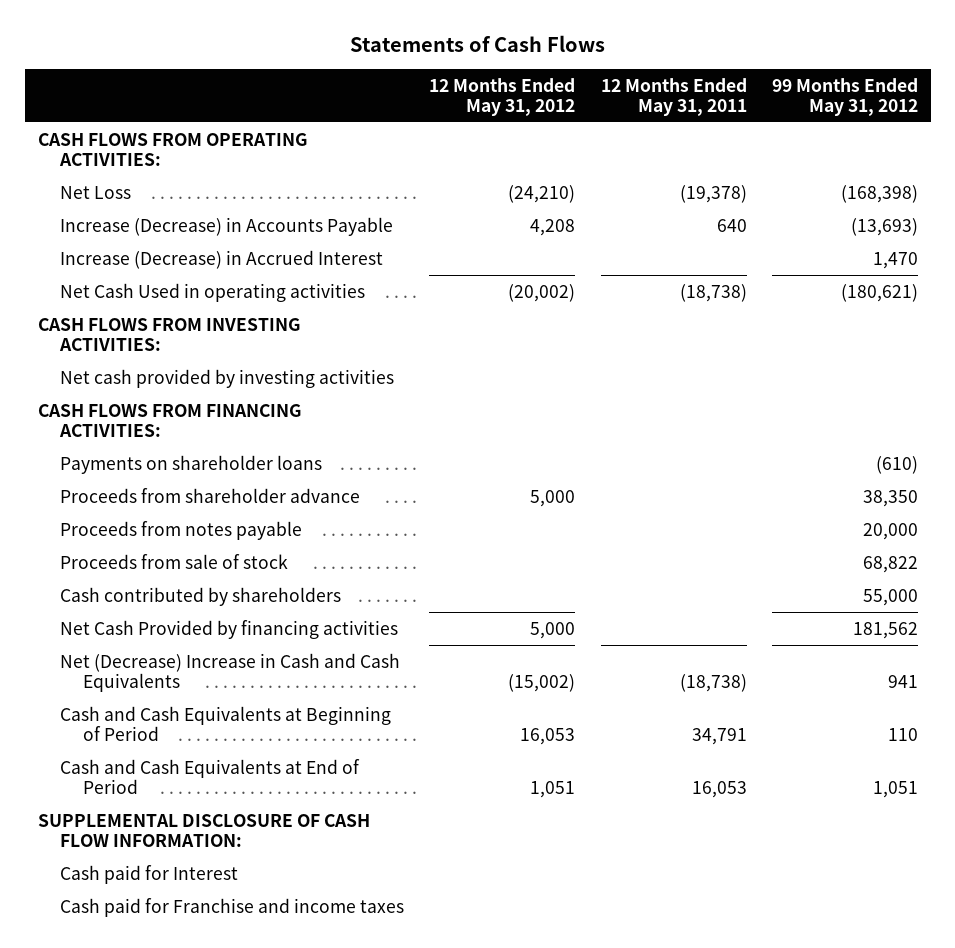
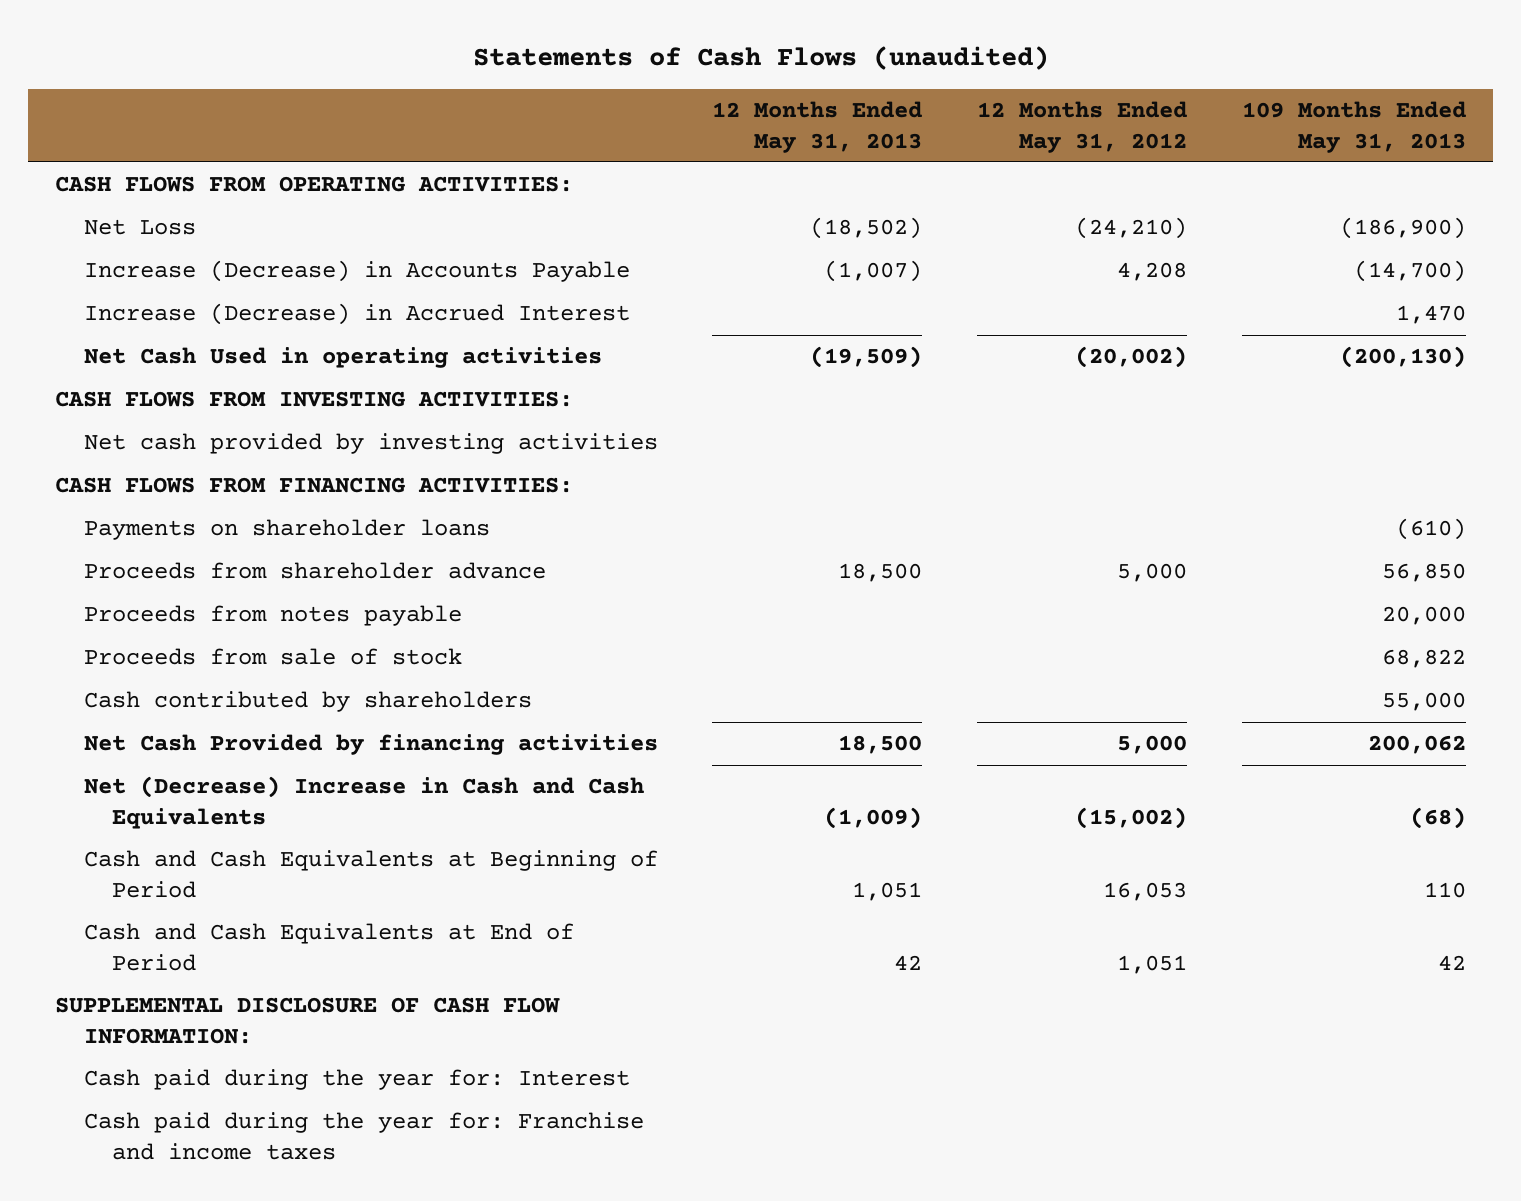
[349,34,605,52] Statements of Cash Flows -> [472,46,1049,71] Statements of Cash Flows (unaudited)
[600,77,747,116] 12 Months Ended May 31, 2011 -> none
[771,77,918,116] 99 Months Ended May 31, 2012 -> none
none -> [712,101,923,153] 12 Months Ended May 31, 2013
none -> [1241,101,1466,153] 109 Months Ended May 31, 2013
[60,864,239,884] Cash paid for Interest -> [83,1069,630,1091] Cash paid during the year for: Interest
[60,897,405,917] Cash paid for Franchise and income taxes -> [83,1112,644,1160] Cash paid during the year for: Franchise and income taxes

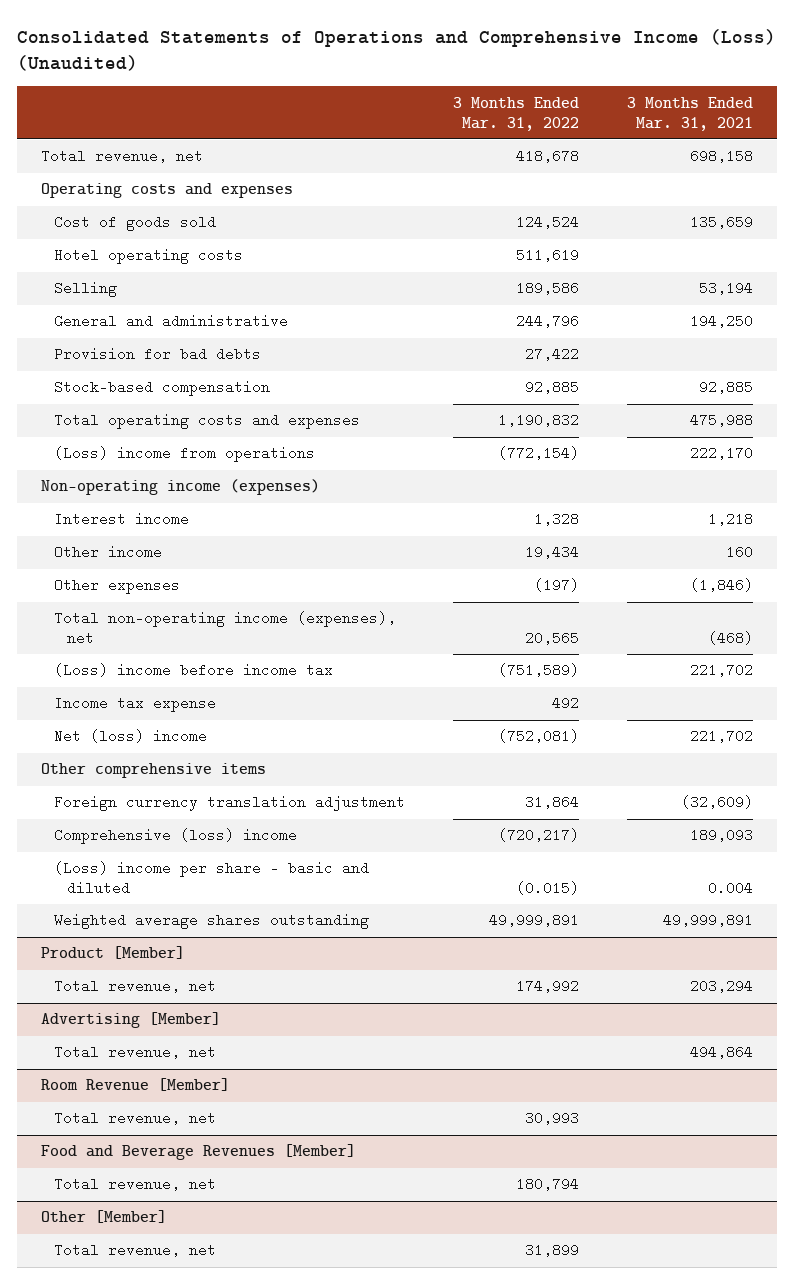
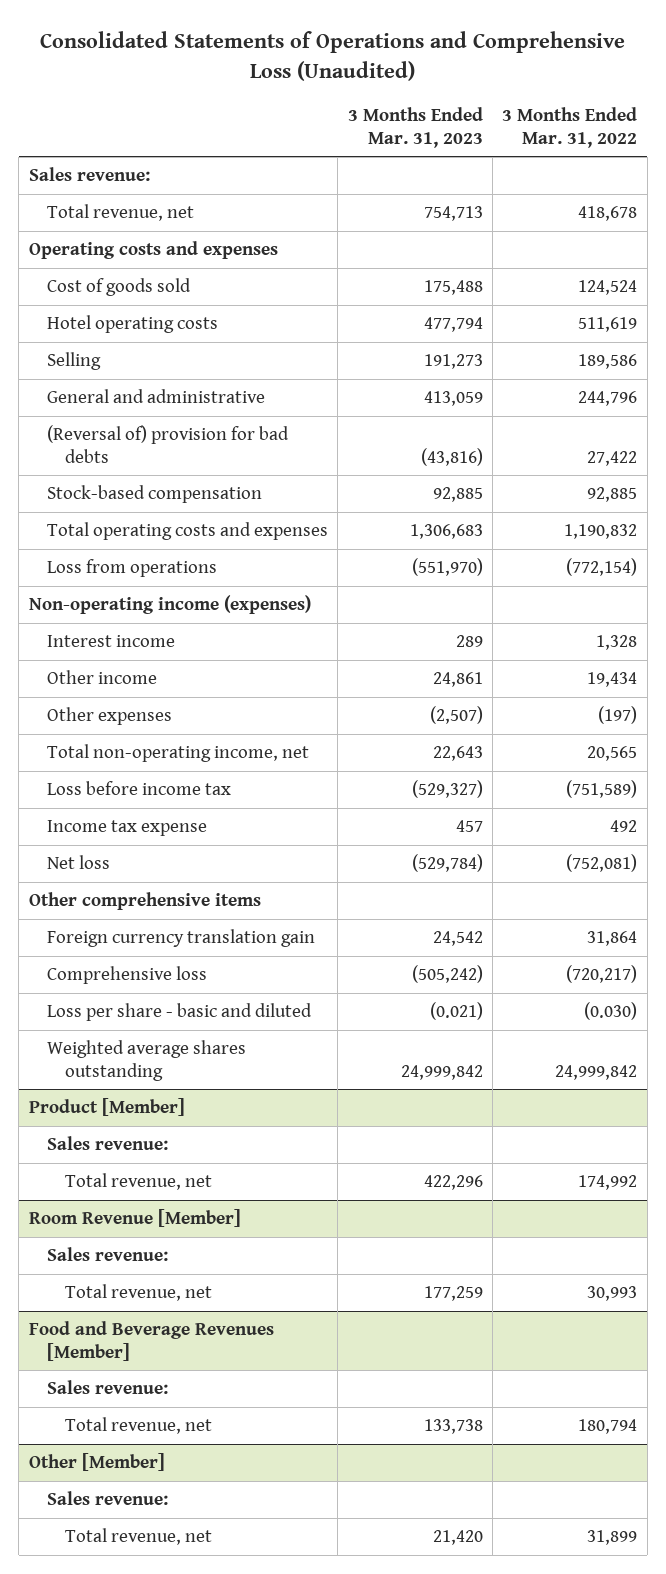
[16,28,776,72] Consolidated Statements of Operations and Comprehensive Income (Loss) (Unaudited) -> [40,31,626,82] Consolidated Statements of Operations and Comprehensive Loss (Unaudited)
[627,96,754,131] 3 Months Ended Mar. 31, 2021 -> none
none -> [347,107,483,149] 3 Months Ended Mar. 31, 2023
none -> [28,167,150,182] Sales revenue:
[53,347,261,362] Provision for bad debts -> [46,425,289,463] (Reversal of) provision for bad debts
[53,446,315,463] (Loss) income from operations -> [46,559,217,578] Loss from operations
[53,611,396,646] Total non-operating income (expenses), net -> [46,744,309,763] Total non-operating income, net
[53,663,333,678] (Loss) income before income tax -> [46,781,231,796] Loss before income tax
[53,729,207,744] Net (loss) income -> [46,855,110,870] Net loss
[53,795,405,812] Foreign currency translation adjustment -> [46,929,315,948] Foreign currency translation gain
[53,828,297,845] Comprehensive (loss) income -> [46,966,207,985] Comprehensive loss
[53,861,369,896] (Loss) income per share - basic and diluted -> [46,1003,312,1022] Loss per share - basic and diluted
[515,881,579,896] (0.015) -> [584,1002,638,1021] (0.030)
[488,913,579,928] 49,999,891 -> [555,1064,638,1080] 24,999,842
none -> [46,1136,168,1151] Sales revenue:
[40,1012,221,1029] Advertising [Member] -> none
[53,1045,216,1060] Total revenue, net -> none
none -> [46,1247,168,1262] Sales revenue:
none -> [46,1380,168,1395] Sales revenue:
none -> [46,1491,168,1506] Sales revenue:

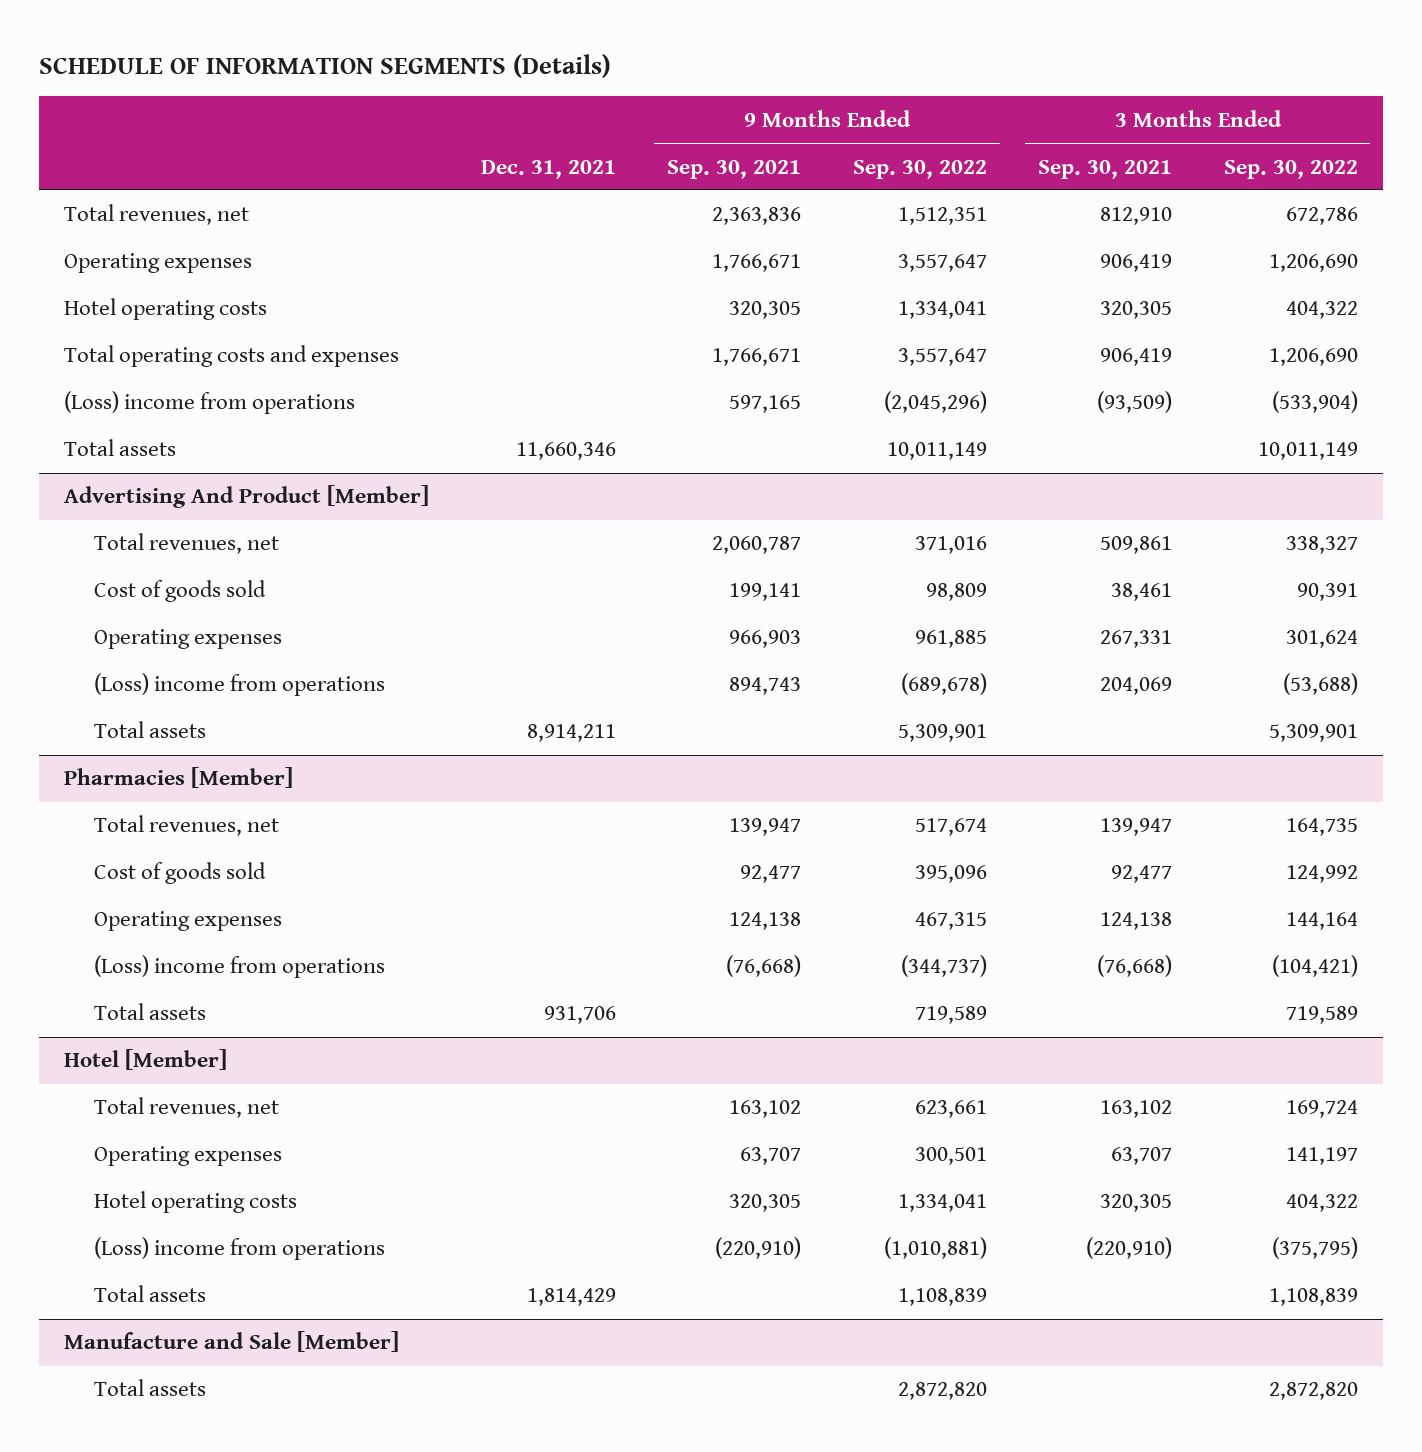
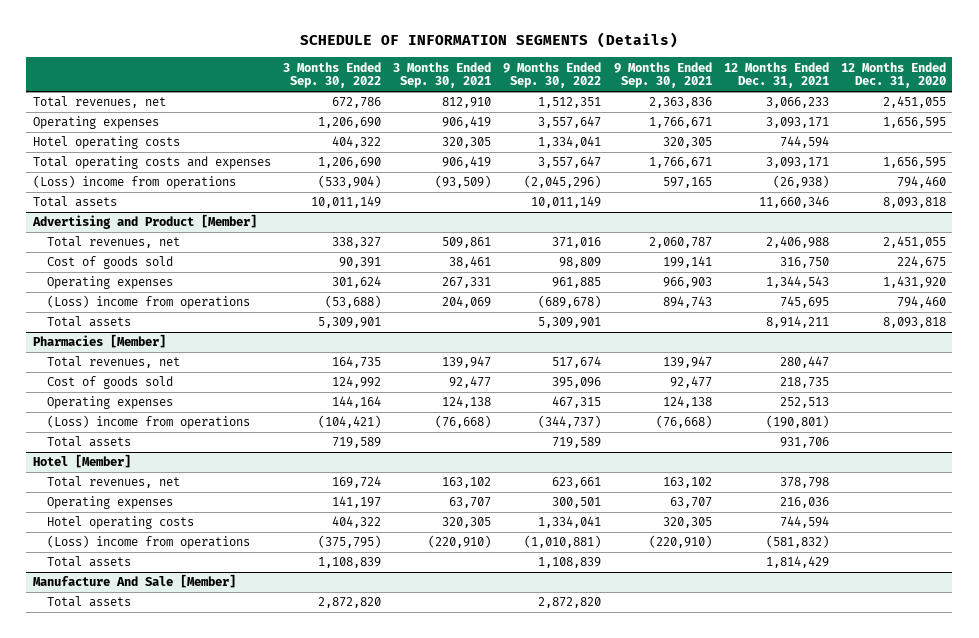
[480,159,616,179] Dec. 31, 2021 -> none
none -> [723,61,829,89] 12 Months Ended Dec. 31, 2021
none -> [840,61,946,89] 12 Months Ended Dec. 31, 2020
[64,485,430,509] Advertising And Product [Member] -> [31,214,257,230] Advertising and Product [Member]
[64,1331,400,1353] Manufacture and Sale [Member] -> [32,574,236,589] Manufacture And Sale [Member]

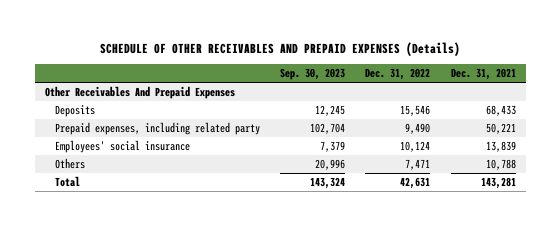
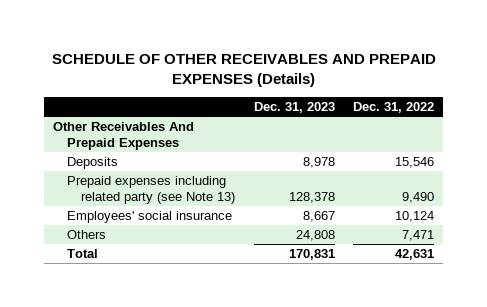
[280,68,346,81] Sep. 30, 2023 -> none
[450,68,516,81] Dec. 31, 2021 -> none
none -> [253,102,335,114] Dec. 31, 2023
[55,122,261,136] Prepaid expenses, including related party -> [67,176,236,204] Prepaid expenses including related party (see Note 13)

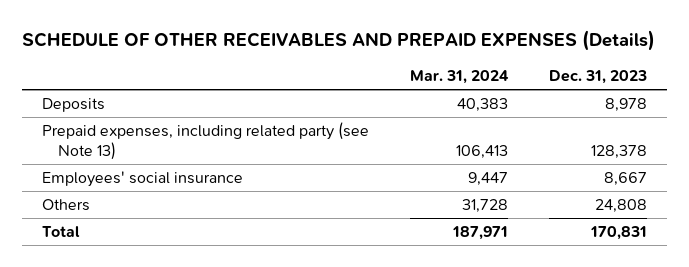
[353,102,435,114] Dec. 31, 2022 -> none
none -> [410,70,510,85] Mar. 31, 2024
[52,122,194,150] Other Receivables And Prepaid Expenses -> none
[67,176,236,204] Prepaid expenses including related party (see Note 13) -> [42,121,370,160] Prepaid expenses, including related party (see Note 13)

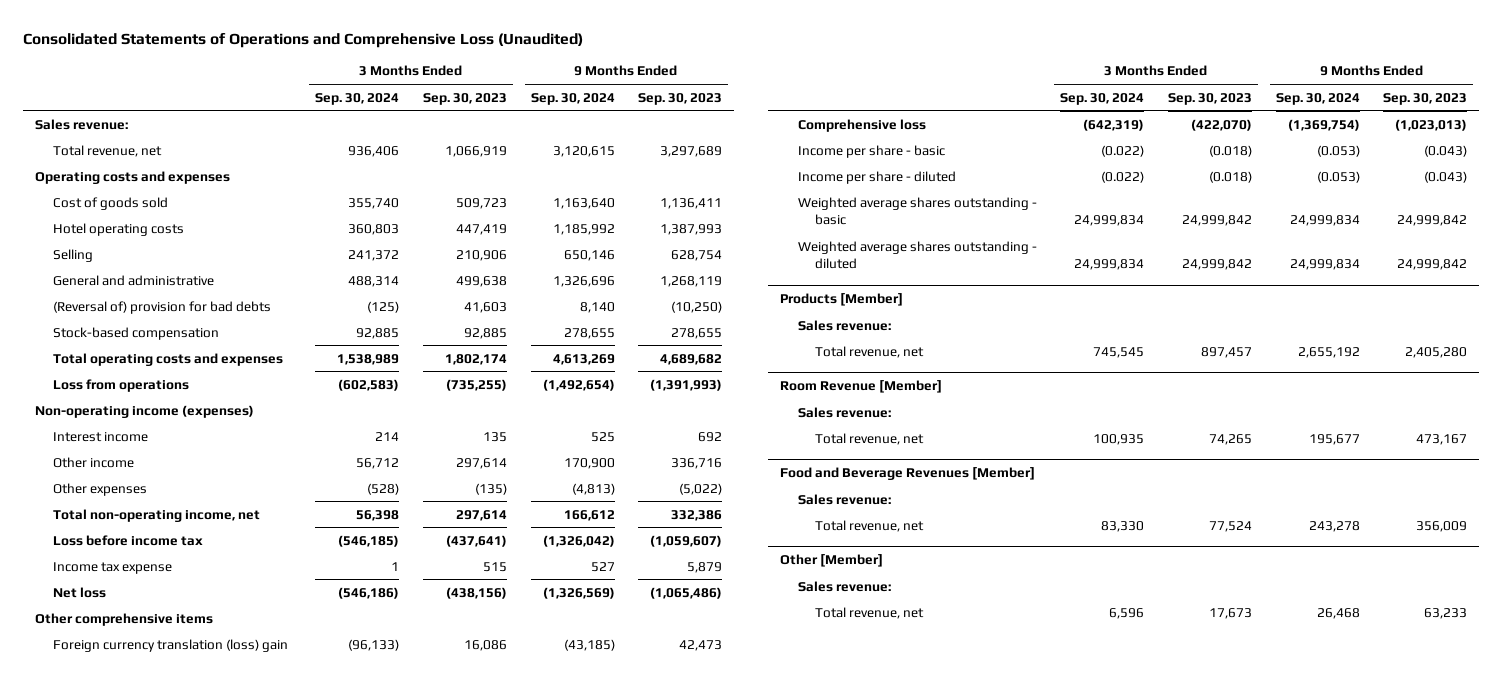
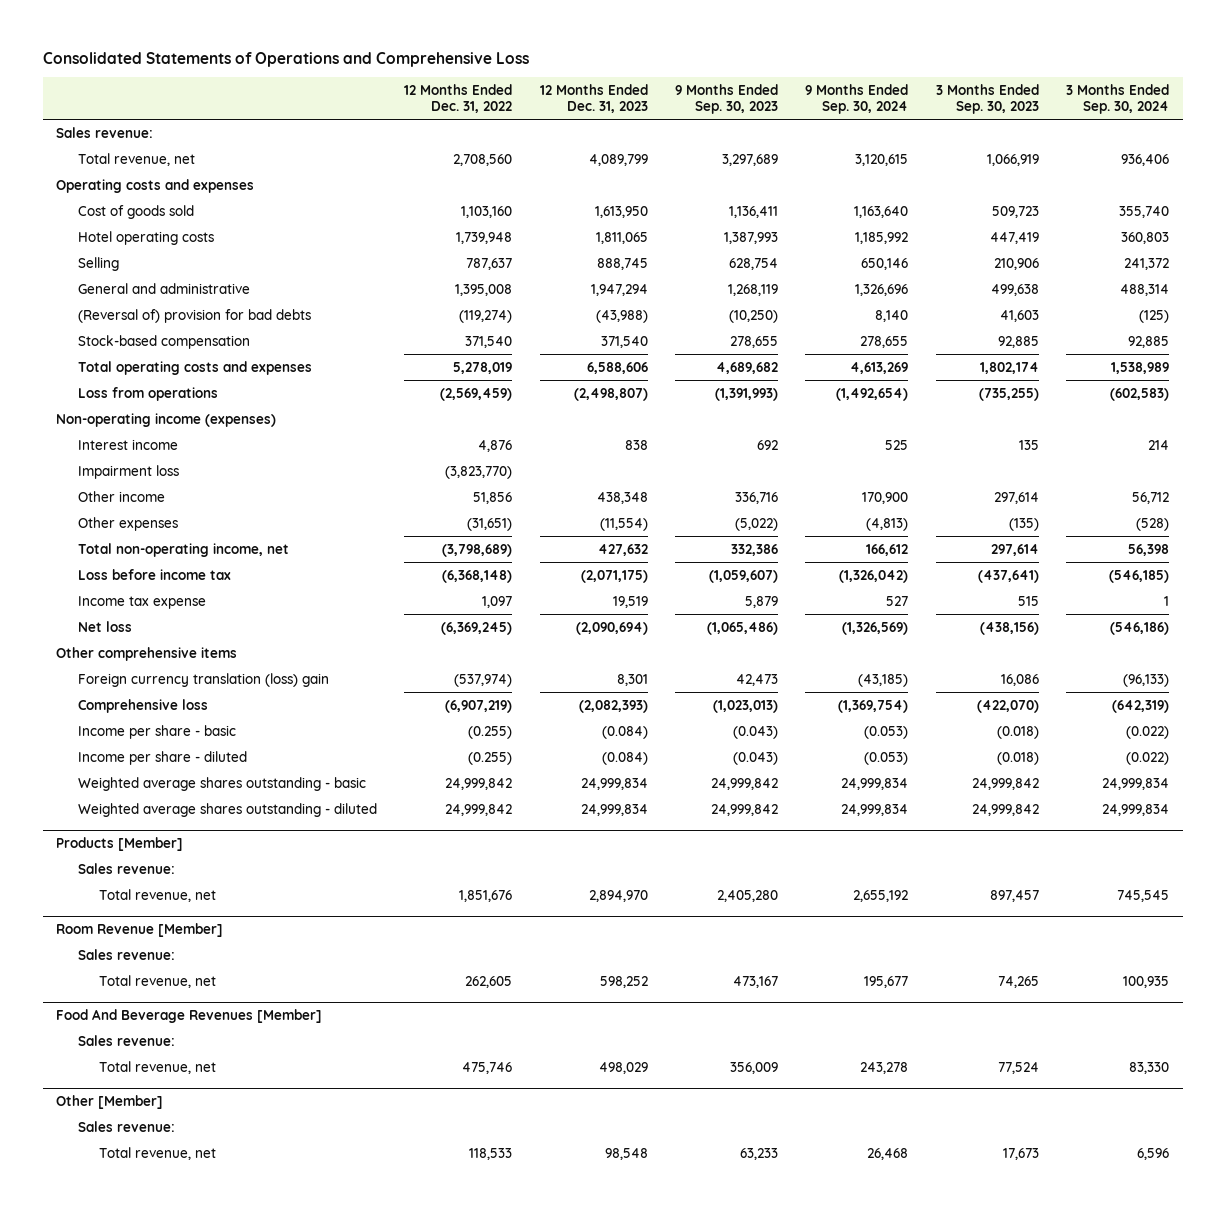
[22,32,583,48] Consolidated Statements of Operations and Comprehensive Loss (Unaudited) -> [42,51,529,67] Consolidated Statements of Operations and Comprehensive Loss
none -> [404,83,513,114] 12 Months Ended Dec. 31, 2022
none -> [539,83,648,114] 12 Months Ended Dec. 31, 2023
none -> [77,464,179,479] Impairment loss
[779,467,1035,481] Food and Beverage Revenues [Member] -> [56,1008,323,1023] Food And Beverage Revenues [Member]

